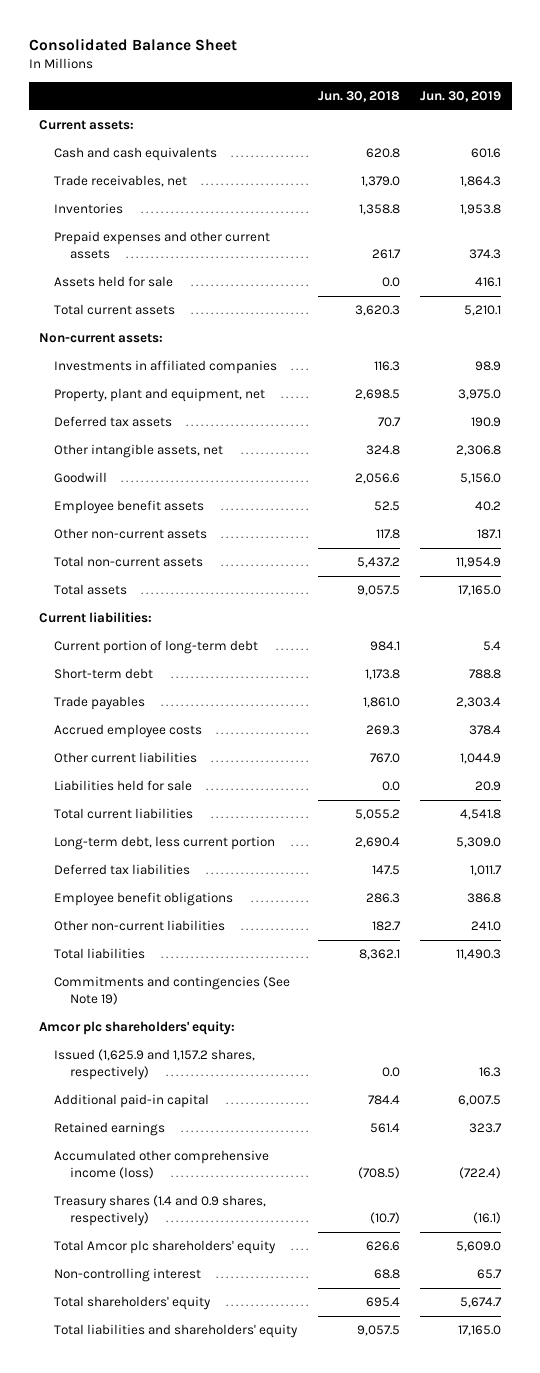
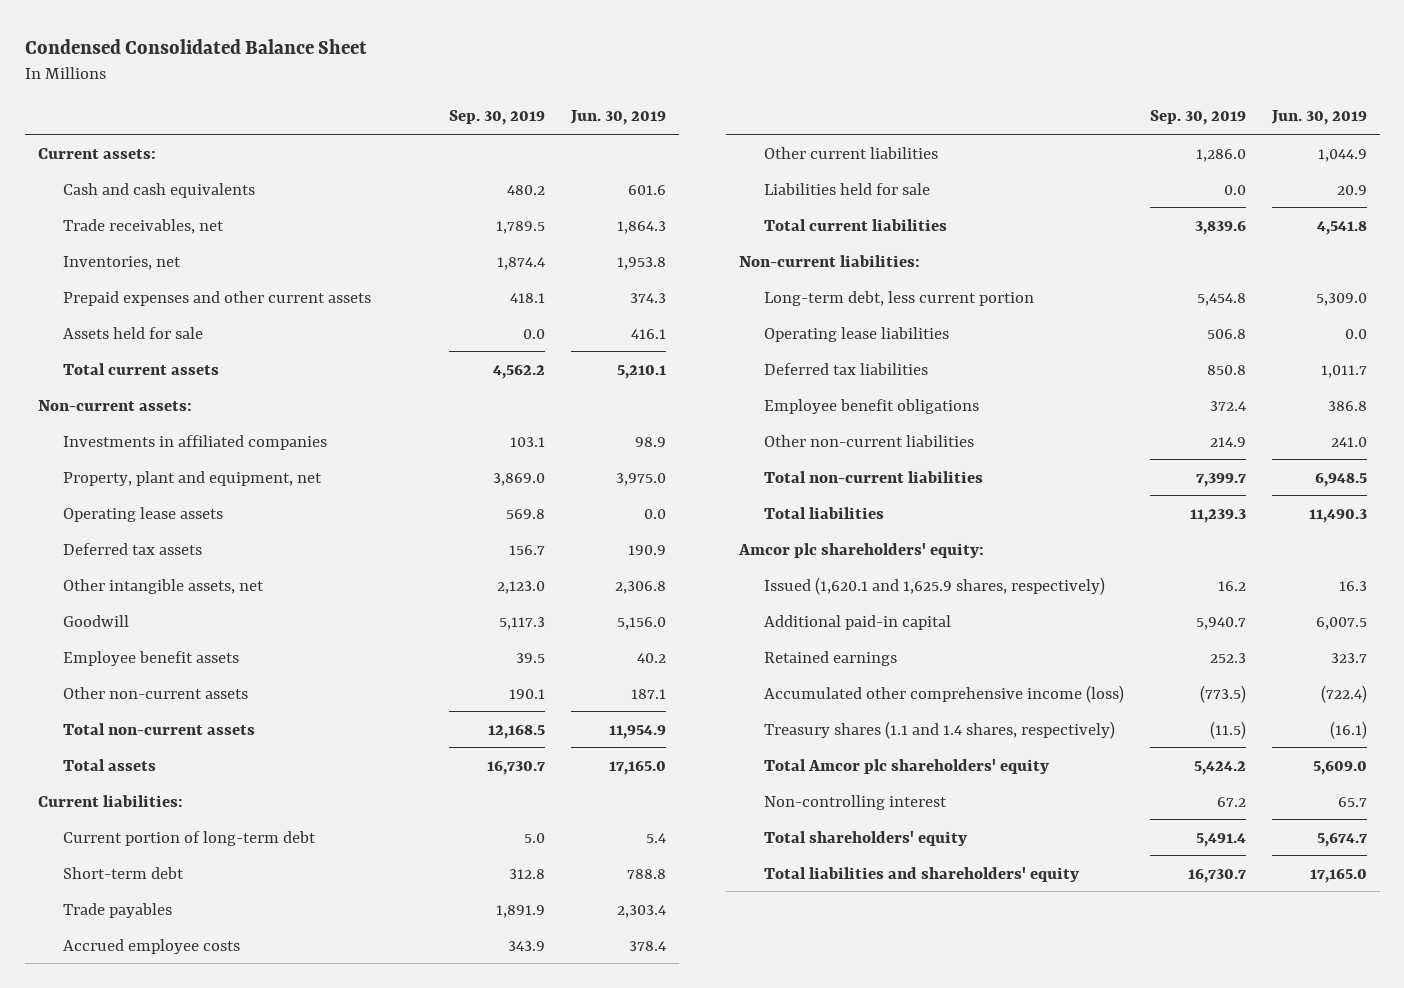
[28,37,237,51] Consolidated Balance Sheet -> [24,38,367,54] Condensed Consolidated Balance Sheet
[317,91,400,103] Jun. 30, 2018 -> none
none -> [449,110,546,126] Sep. 30, 2019
[54,203,124,215] Inventories -> [63,255,182,270] Inventories, net
none -> [63,506,224,522] Operating lease assets
none -> [738,254,920,267] Non-current liabilities:
none -> [764,326,950,342] Operating lease liabilities
none -> [764,470,984,483] Total non-current liabilities
[54,976,291,1006] Commitments and contingencies (See Note 19) -> none
[54,1049,256,1081] Issued (1,625.9 and 1,157.2 shares, respectively) -> [764,576,1106,595] Issued (1,620.1 and 1,625.9 shares, respectively)
[54,1195,267,1227] Treasury shares (1.4 and 0.9 shares, respectively) -> [764,720,1116,739] Treasury shares (1.1 and 1.4 shares, respectively)

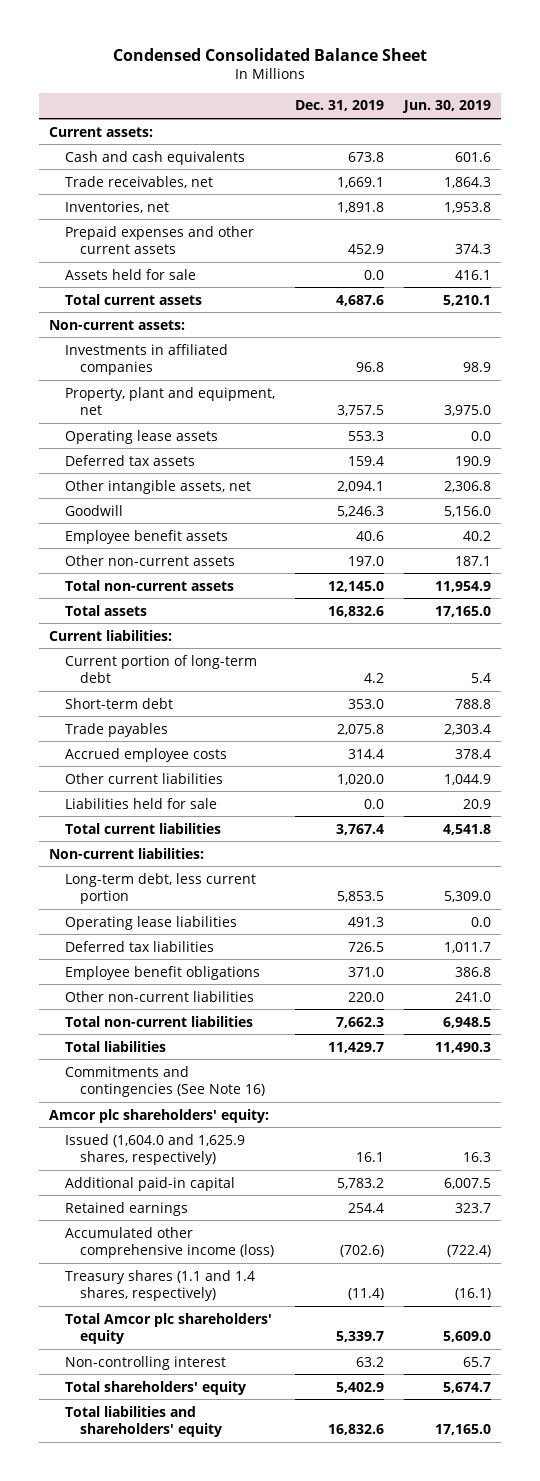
[449,110,546,126] Sep. 30, 2019 -> none
none -> [294,100,384,112] Dec. 31, 2019
none -> [64,1065,266,1097] Commitments and contingencies (See Note 16)
[764,576,1106,595] Issued (1,620.1 and 1,625.9 shares, respectively) -> [64,1133,245,1165] Issued (1,604.0 and 1,625.9 shares, respectively)

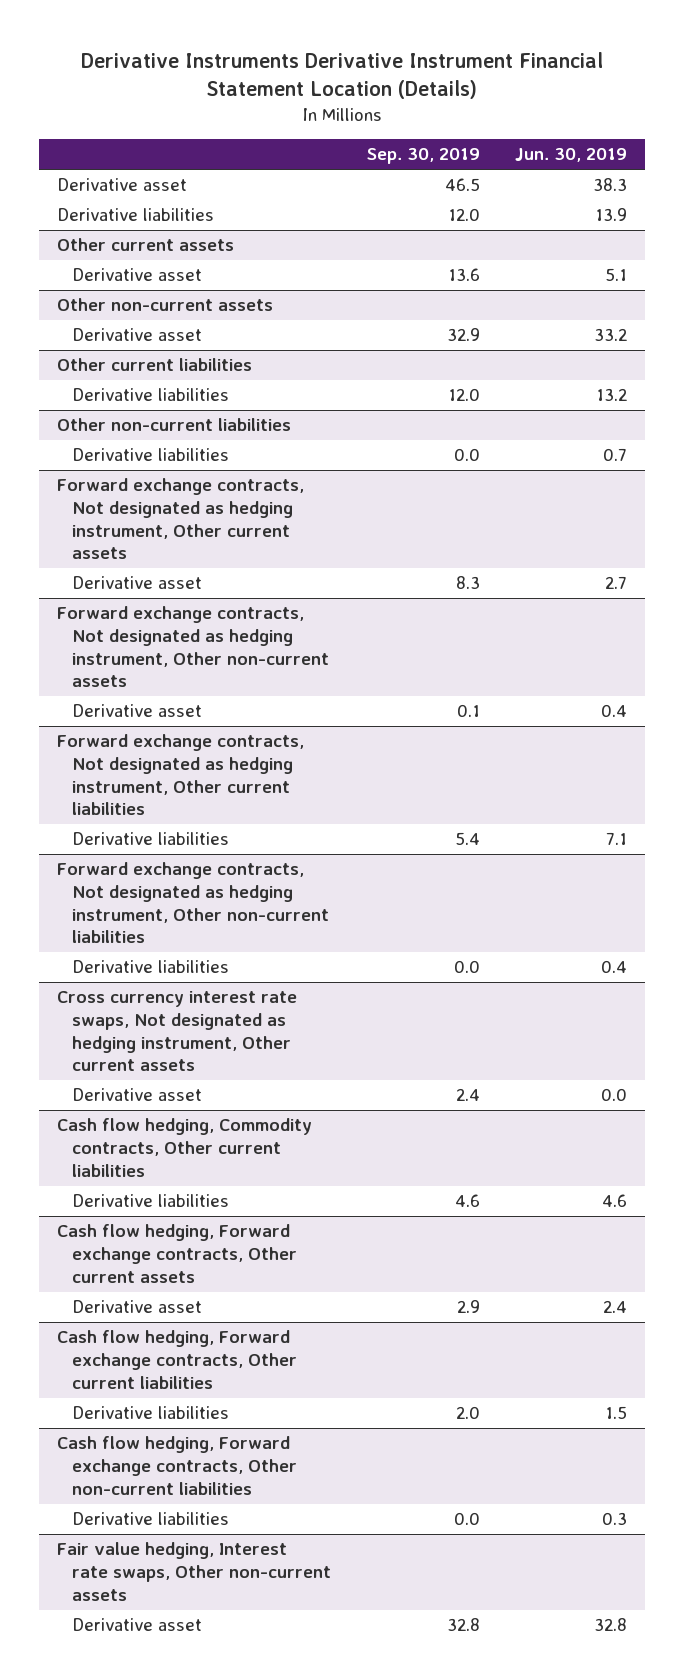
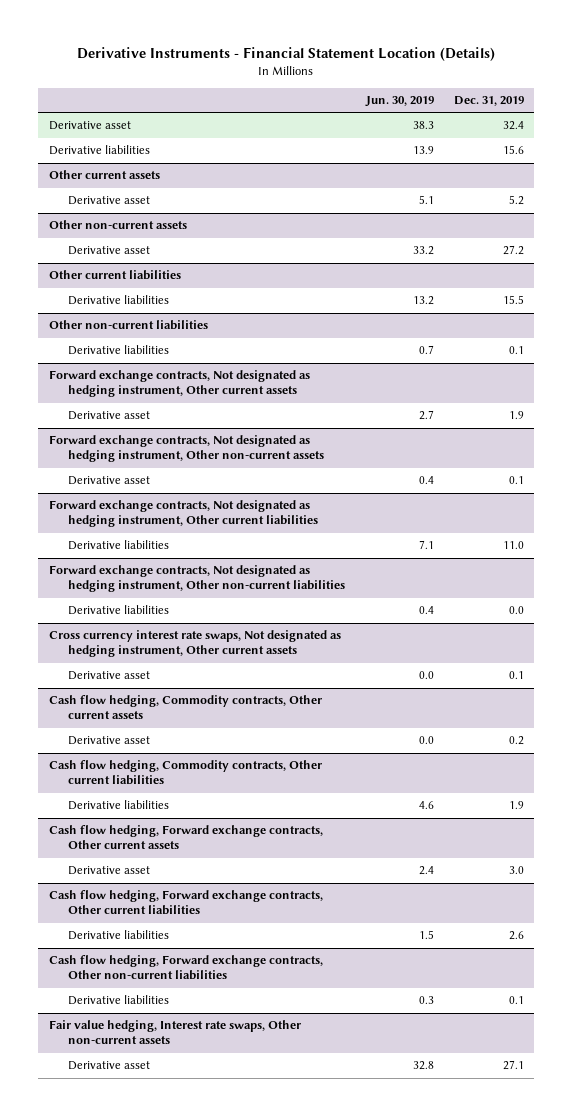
[81,51,604,99] Derivative Instruments Derivative Instrument Financial Statement Location (Details) -> [77,47,496,62] Derivative Instruments - Financial Statement Location (Details)
[366,148,480,165] Sep. 30, 2019 -> none
none -> [453,96,524,107] Dec. 31, 2019
none -> [48,695,322,720] Cash flow hedging, Commodity contracts, Other current assets
none -> [68,736,151,746] Derivative asset

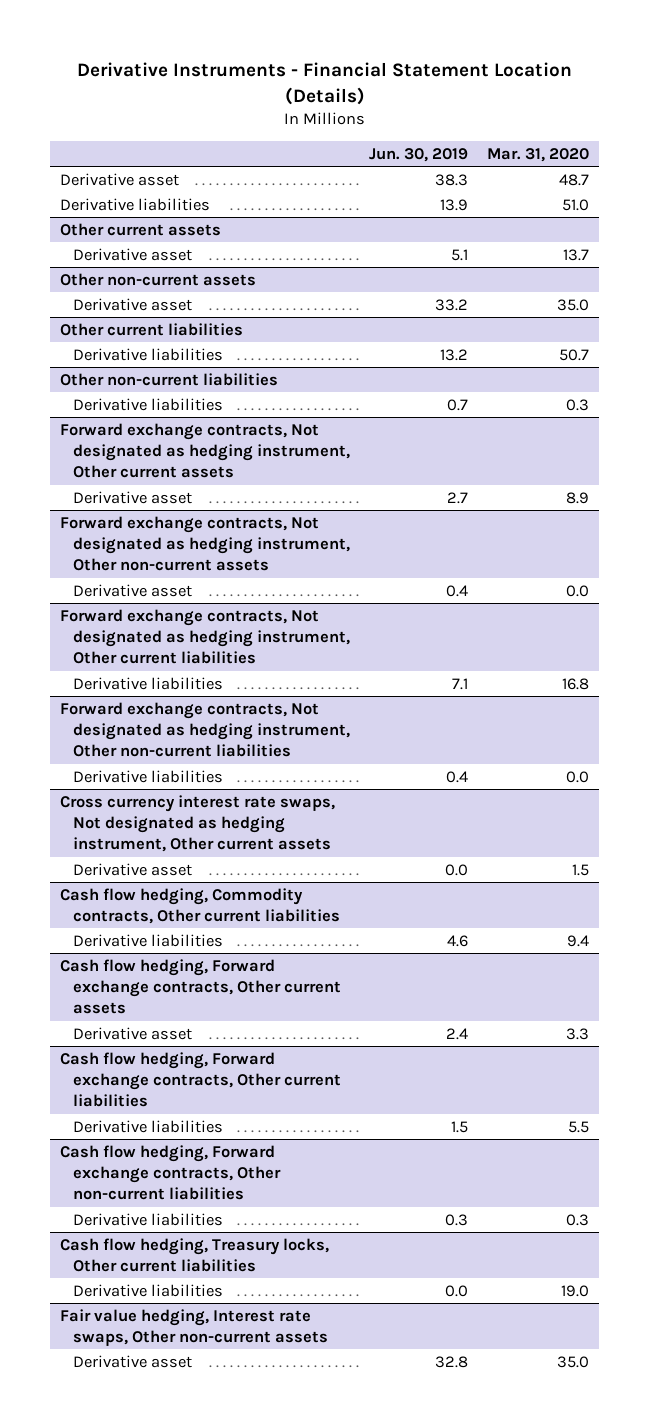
[453,96,524,107] Dec. 31, 2019 -> none
none -> [487,147,590,162] Mar. 31, 2020
[48,695,322,720] Cash flow hedging, Commodity contracts, Other current assets -> none
[68,736,151,746] Derivative asset -> none
none -> [60,1237,330,1273] Cash flow hedging, Treasury locks, Other current liabilities
none -> [72,1283,223,1297] Derivative liabilities

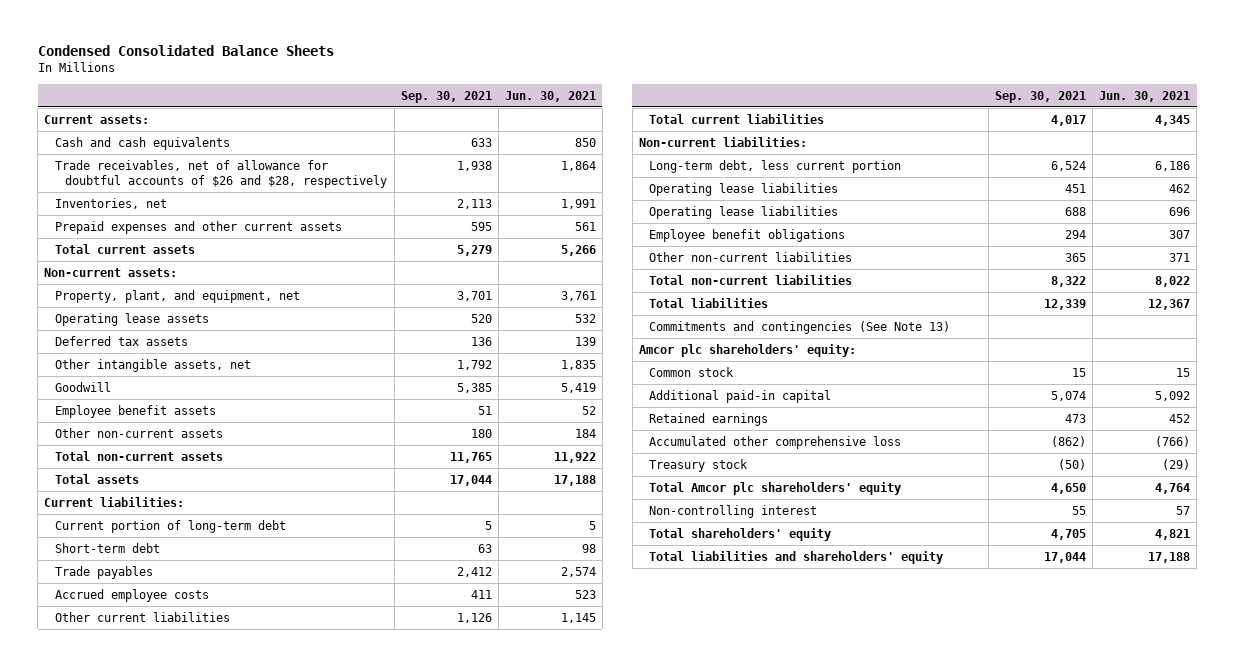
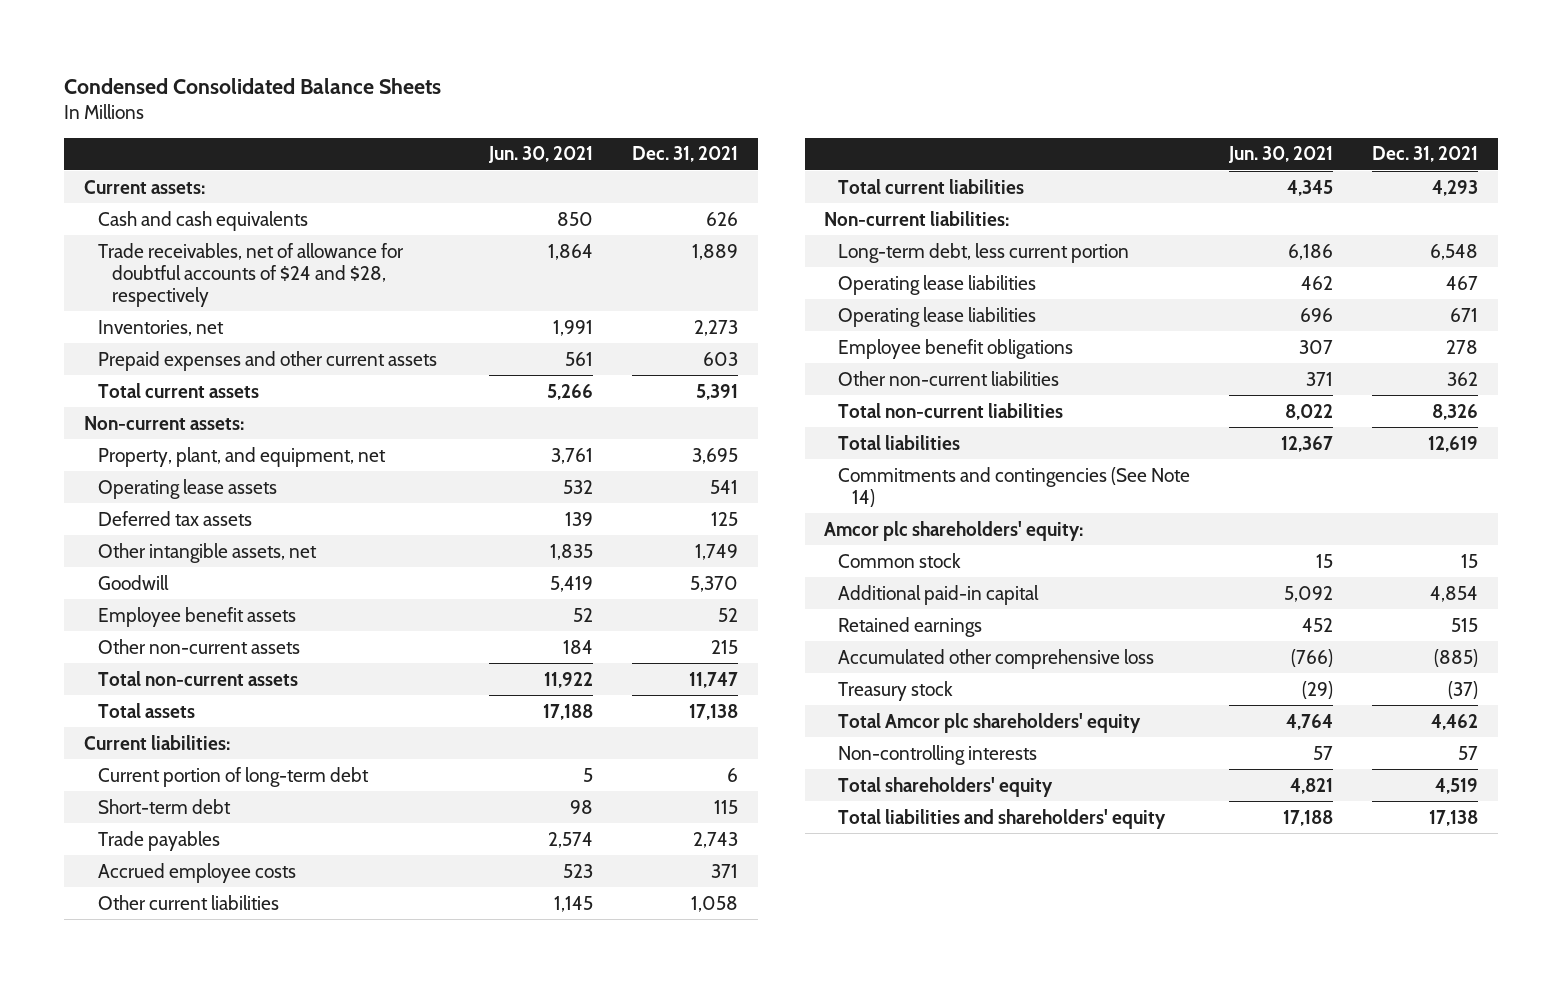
[400,90,492,103] Sep. 30, 2021 -> none
none -> [632,146,739,163] Dec. 31, 2021
[54,159,388,188] Trade receivables, net of allowance for doubtful accounts of $26 and $28, respectively -> [97,242,404,307] Trade receivables, net of allowance for doubtful accounts of $24 and $28, respectively
[649,320,951,334] Commitments and contingencies (See Note 13) -> [838,466,1191,507] Commitments and contingencies (See Note 14)
[649,504,818,518] Non-controlling interest -> [838,744,1038,765] Non-controlling interests

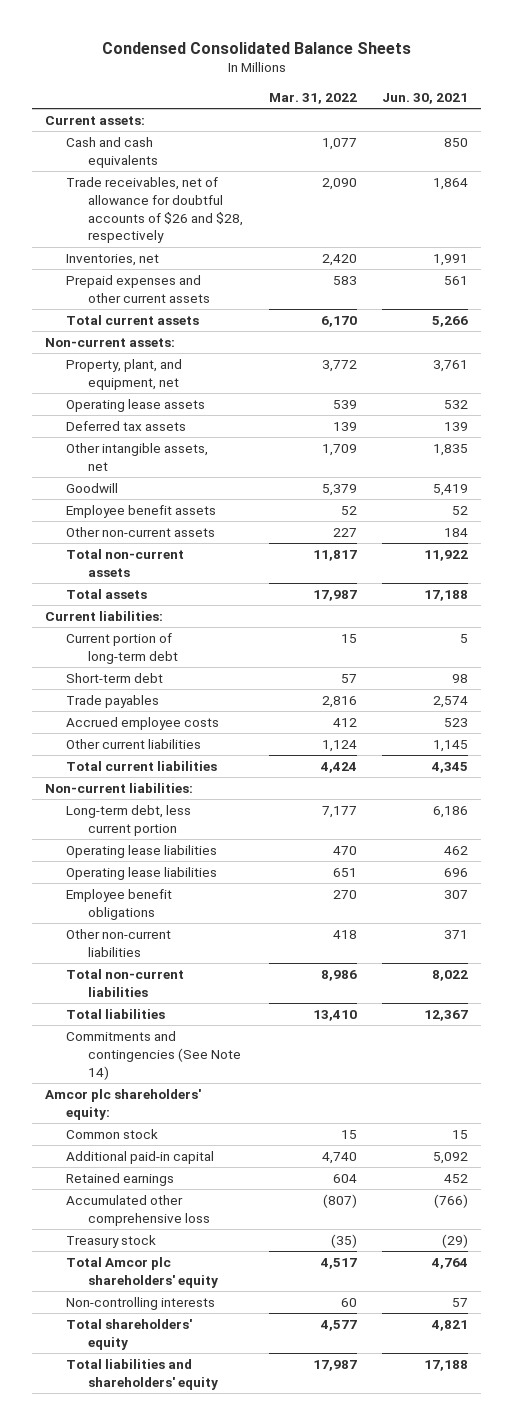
[632,146,739,163] Dec. 31, 2021 -> none
none -> [268,92,357,104] Mar. 31, 2022
[97,242,404,307] Trade receivables, net of allowance for doubtful accounts of $24 and $28, respectively -> [66,177,243,244] Trade receivables, net of allowance for doubtful accounts of $26 and $28, respectively

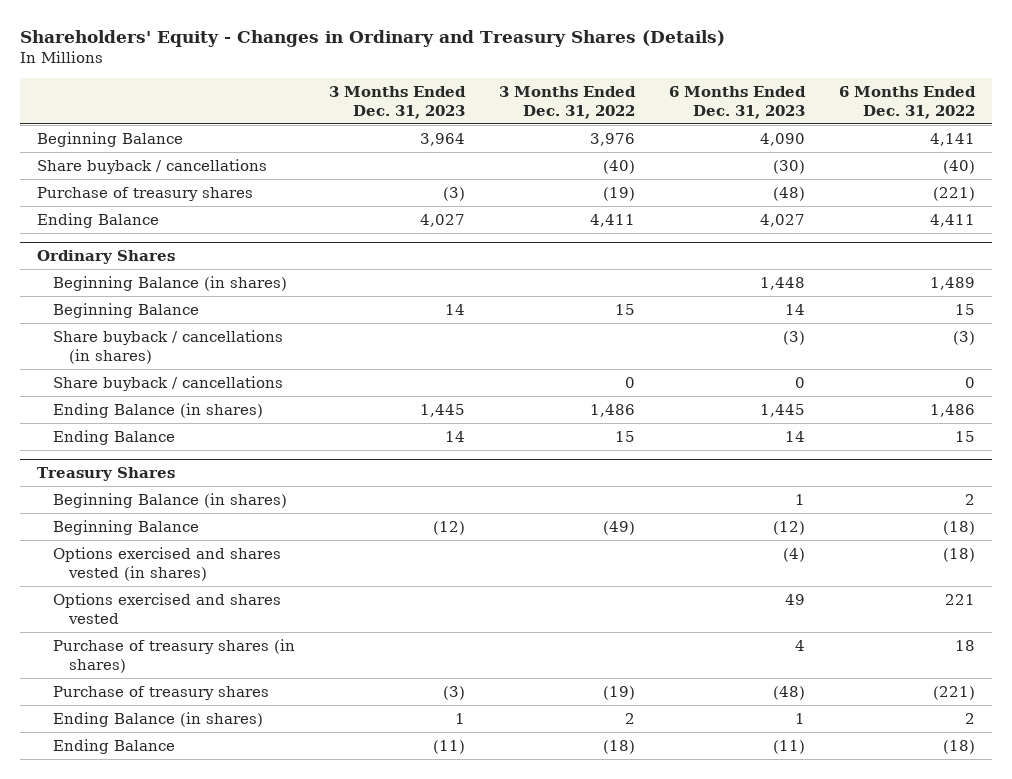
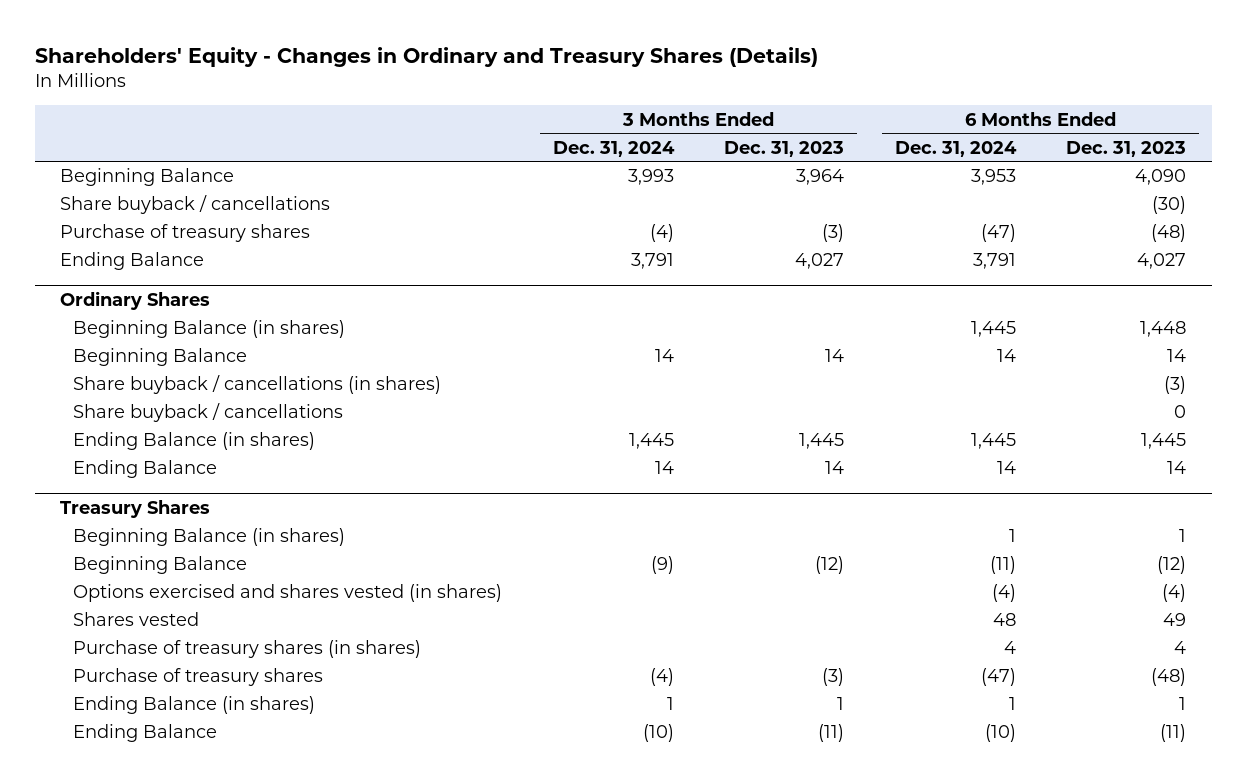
[499,85,637,119] 3 Months Ended Dec. 31, 2022 -> none
[838,85,976,119] 6 Months Ended Dec. 31, 2022 -> none
none -> [552,140,675,157] Dec. 31, 2024
none -> [894,140,1017,157] Dec. 31, 2024
[53,592,282,624] Options exercised and shares vested -> [73,612,200,627] Shares vested

